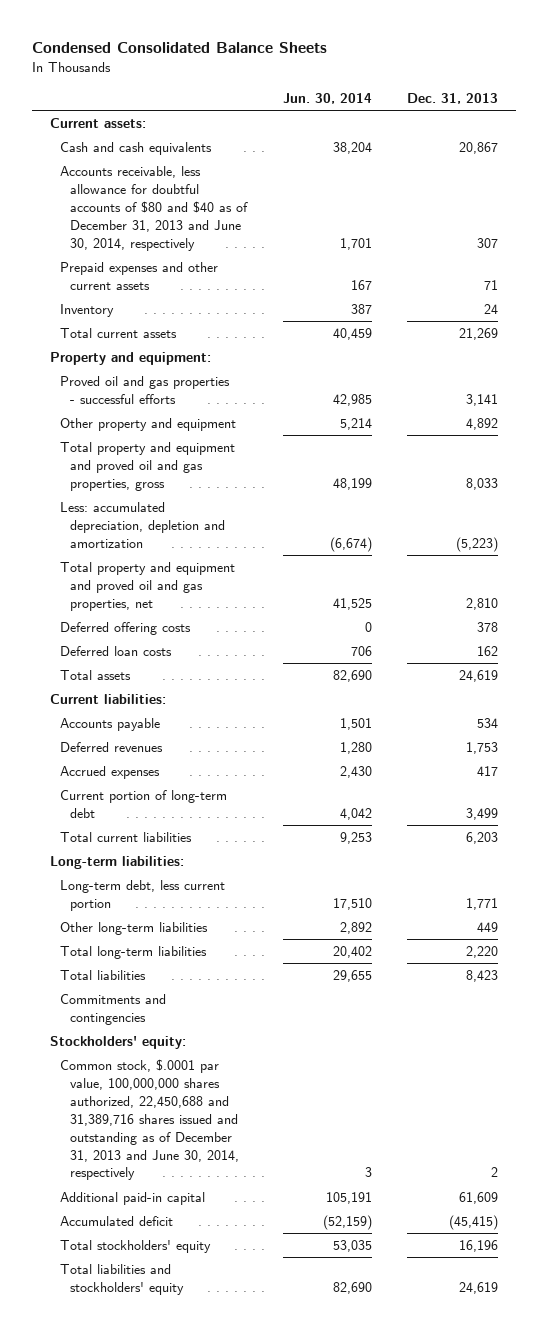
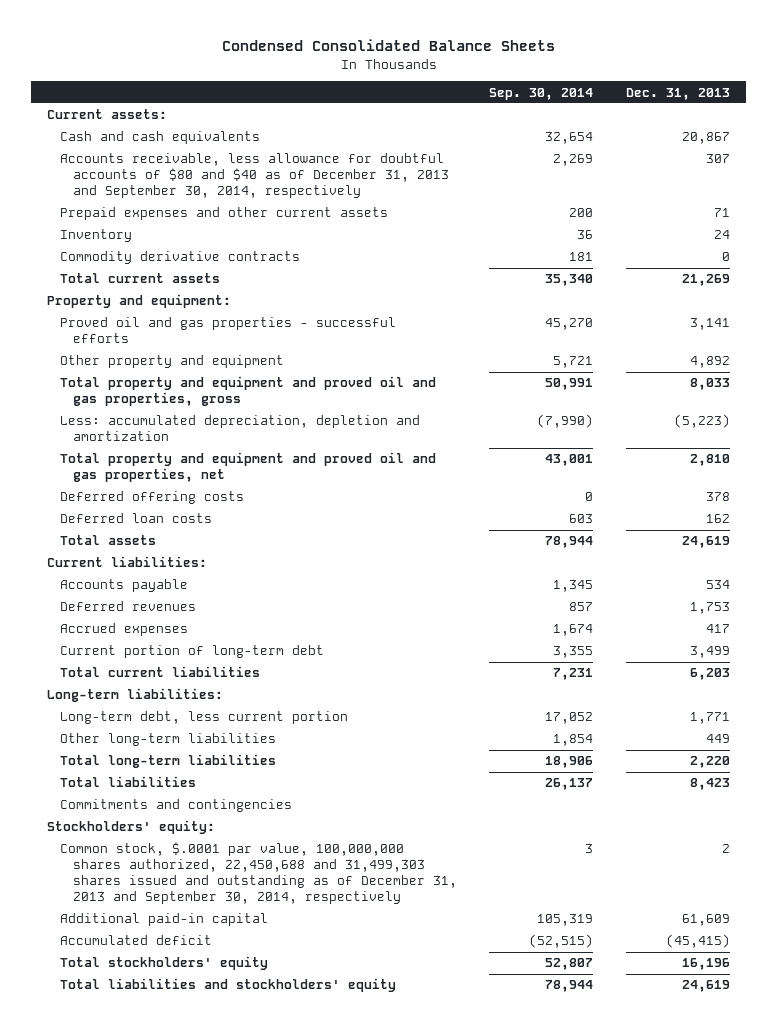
[282,92,372,104] Jun. 30, 2014 -> none
none -> [489,87,594,100] Sep. 30, 2014
[60,165,249,251] Accounts receivable, less allowance for doubtful accounts of $80 and $40 as of December 31, 2013 and June 30, 2014, respectively -> [60,153,449,199] Accounts receivable, less allowance for doubtful accounts of $80 and $40 as of December 31, 2013 and September 30, 2014, respectively
none -> [60,251,301,265] Commodity derivative contracts
[60,1058,240,1181] Common stock, $.0001 par value, 100,000,000 shares authorized, 22,450,688 and 31,389,716 shares issued and outstanding as of December 31, 2013 and June 30, 2014, respectively -> [60,842,457,905] Common stock, $.0001 par value, 100,000,000 shares authorized, 22,450,688 and 31,499,303 shares issued and outstanding as of December 31, 2013 and September 30, 2014, respectively

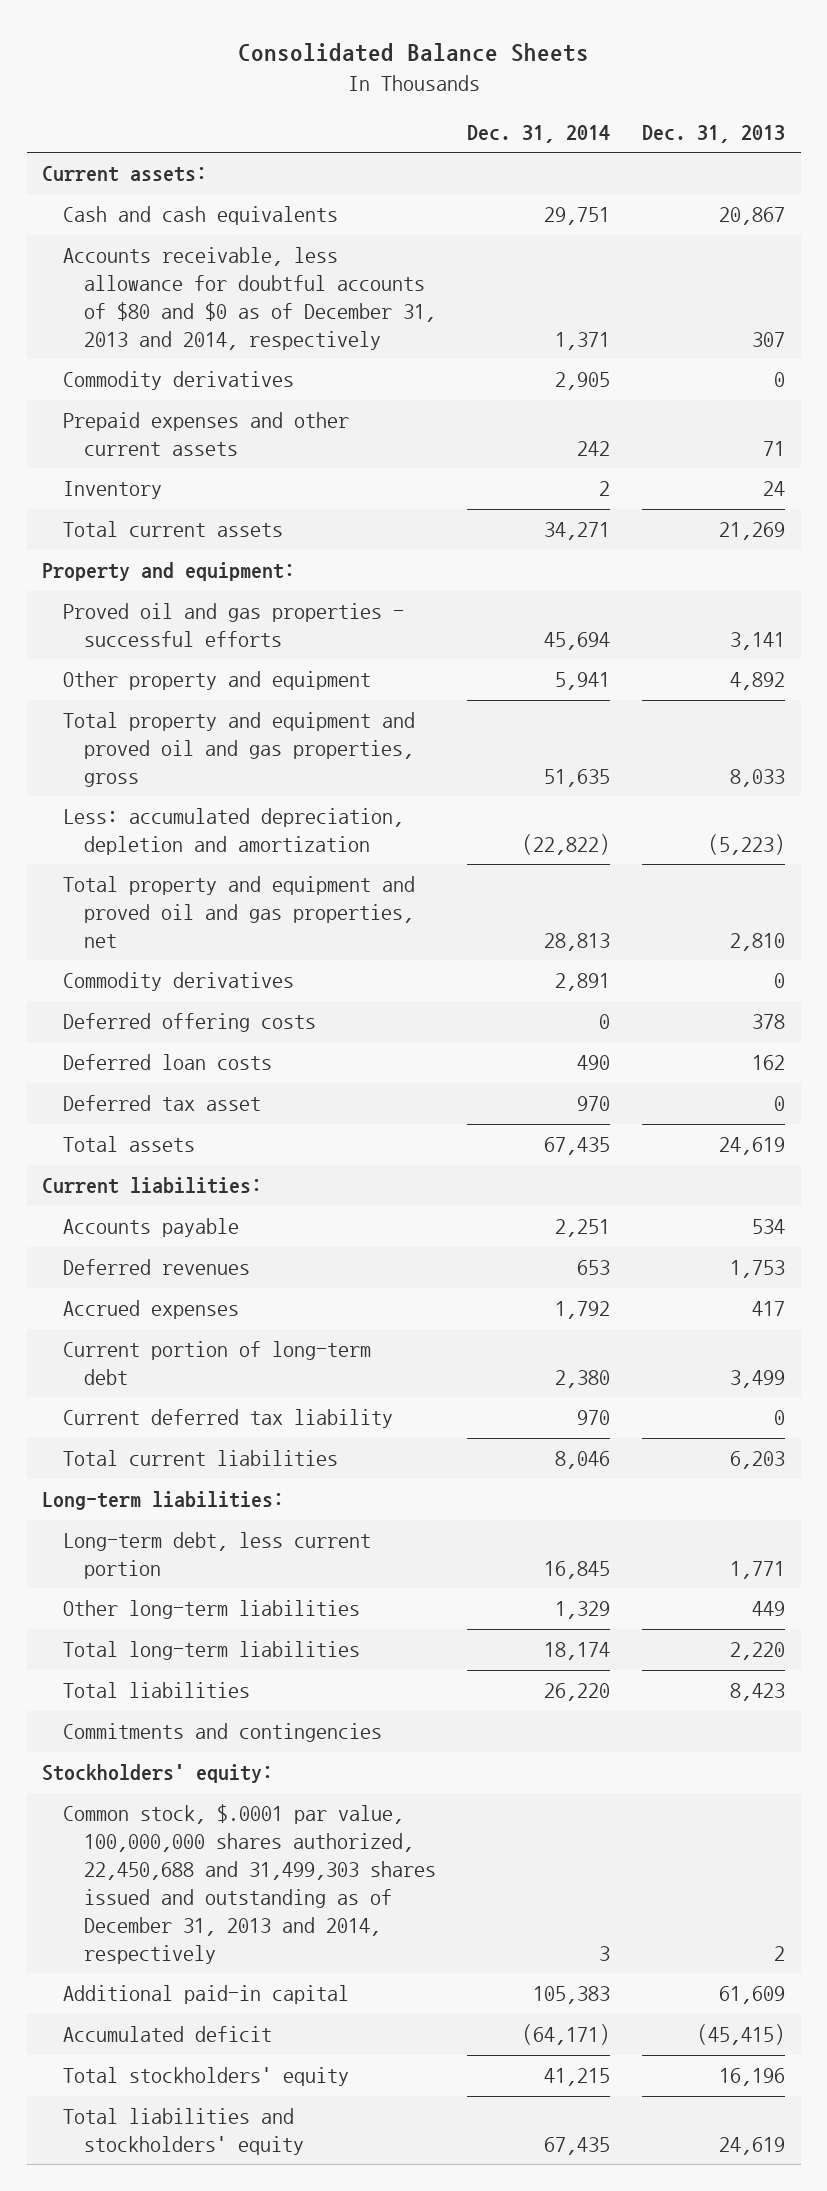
[221,39,555,52] Condensed Consolidated Balance Sheets -> [237,43,589,63] Consolidated Balance Sheets
[489,87,594,100] Sep. 30, 2014 -> none
none -> [467,124,611,143] Dec. 31, 2014
[60,153,449,199] Accounts receivable, less allowance for doubtful accounts of $80 and $40 as of December 31, 2013 and September 30, 2014, respectively -> [63,247,436,350] Accounts receivable, less allowance for doubtful accounts of $80 and $0 as of December 31, 2013 and 2014, respectively
none -> [63,371,295,391] Commodity derivatives
[60,251,301,265] Commodity derivative contracts -> none
none -> [63,972,295,992] Commodity derivatives
none -> [63,1095,262,1112] Deferred tax asset
none -> [63,1409,394,1429] Current deferred tax liability
[60,842,457,905] Common stock, $.0001 par value, 100,000,000 shares authorized, 22,450,688 and 31,499,303 shares issued and outstanding as of December 31, 2013 and September 30, 2014, respectively -> [63,1804,436,1964] Common stock, $.0001 par value, 100,000,000 shares authorized, 22,450,688 and 31,499,303 shares issued and outstanding as of December 31, 2013 and 2014, respectively

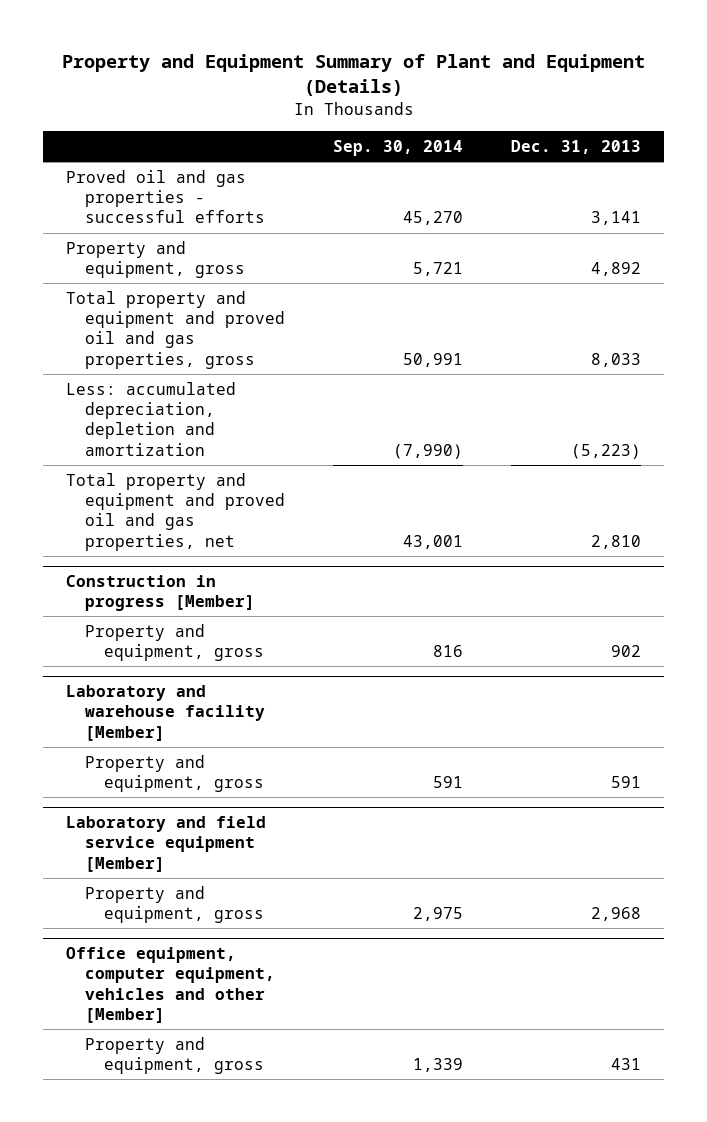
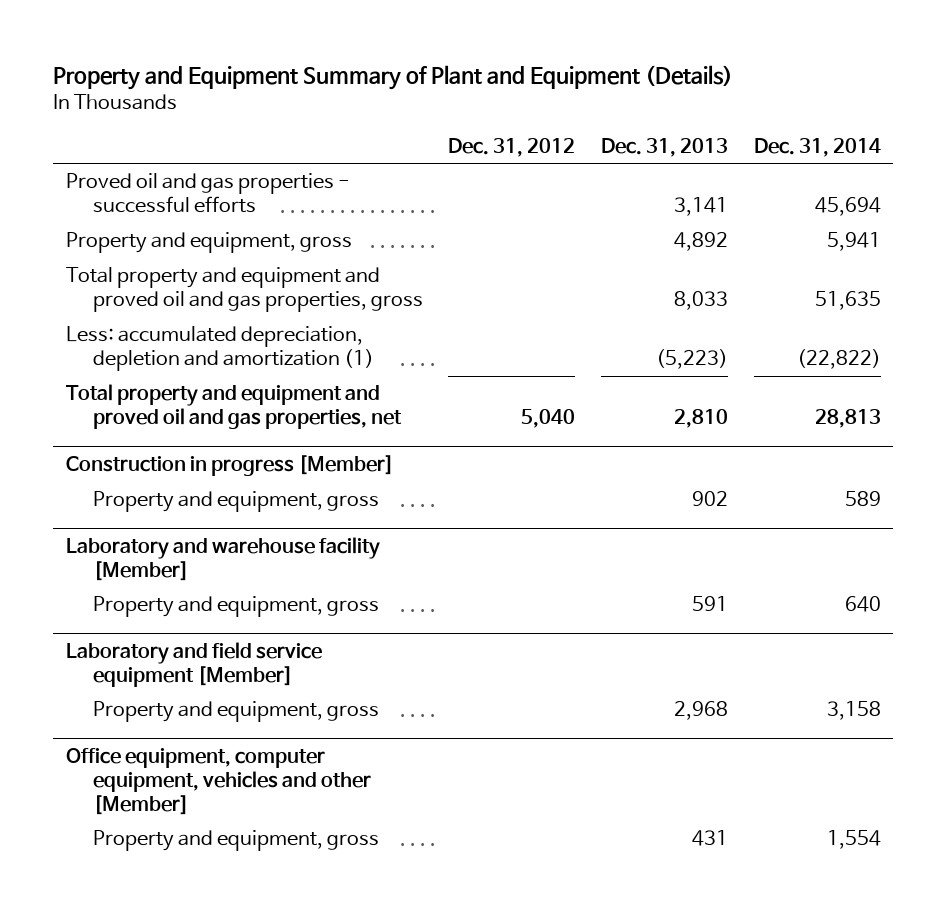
[332,139,463,156] Sep. 30, 2014 -> none
none -> [448,137,576,157] Dec. 31, 2012
none -> [753,137,881,157] Dec. 31, 2014
[66,381,237,456] Less: accumulated depreciation, depletion and amortization -> [65,326,374,372] Less: accumulated depreciation, depletion and amortization (1)

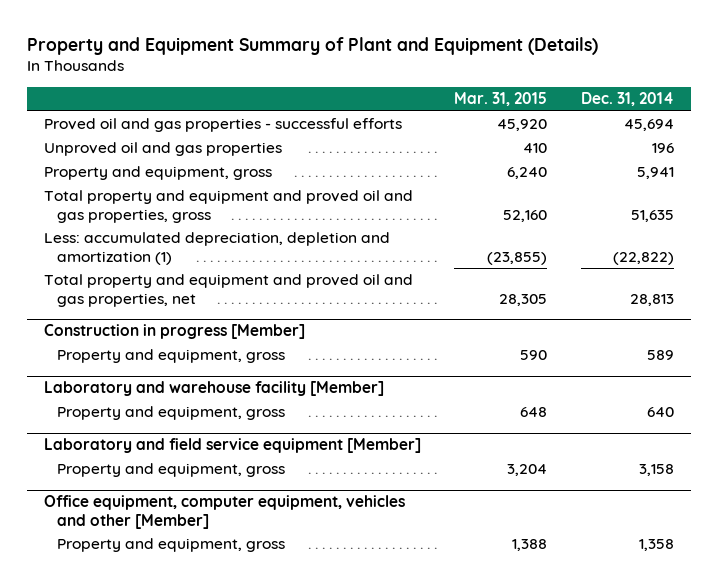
[448,137,576,157] Dec. 31, 2012 -> none
[600,137,728,157] Dec. 31, 2013 -> none
none -> [454,92,548,107] Mar. 31, 2015
none -> [43,142,282,157] Unproved oil and gas properties
[826,830,881,850] 1,554 -> [638,539,674,552] 1,358

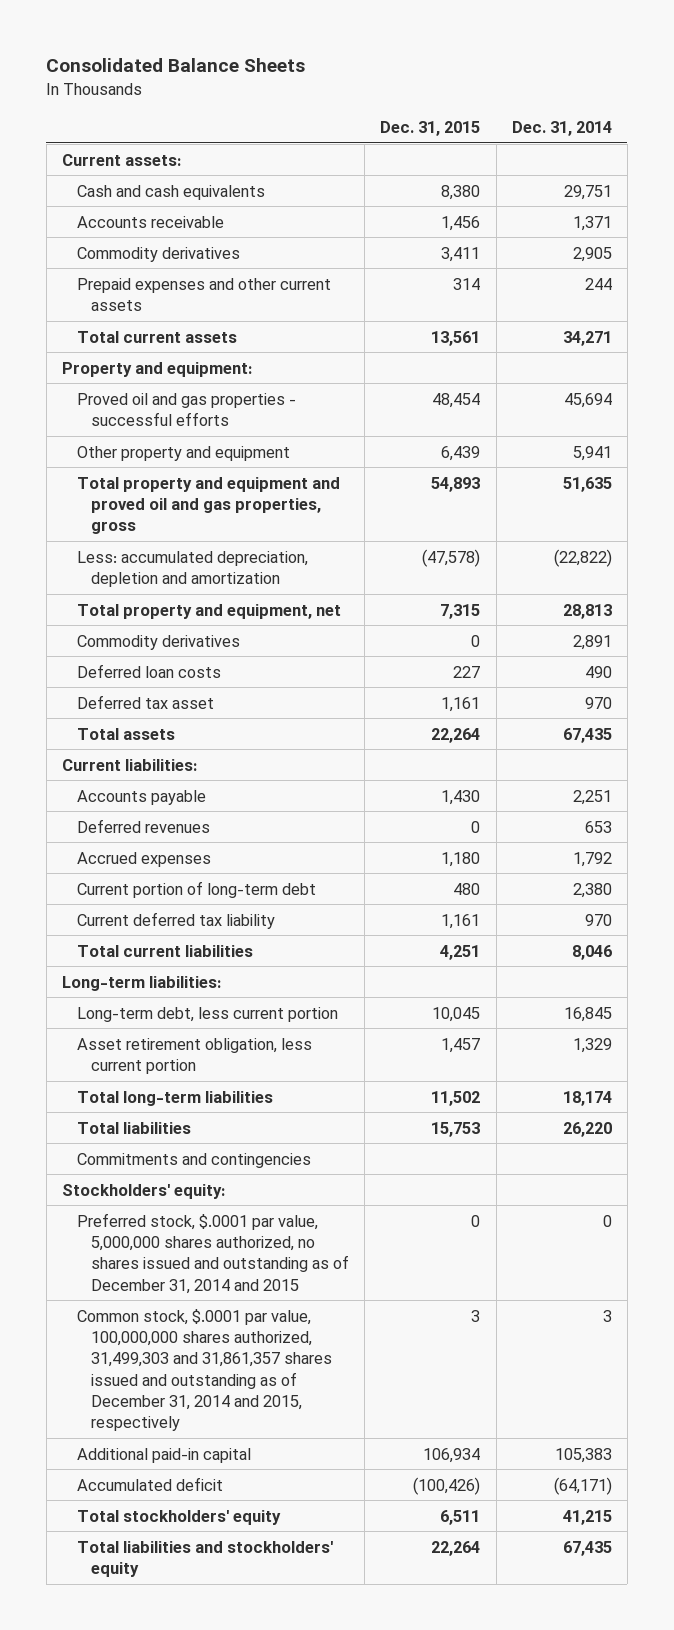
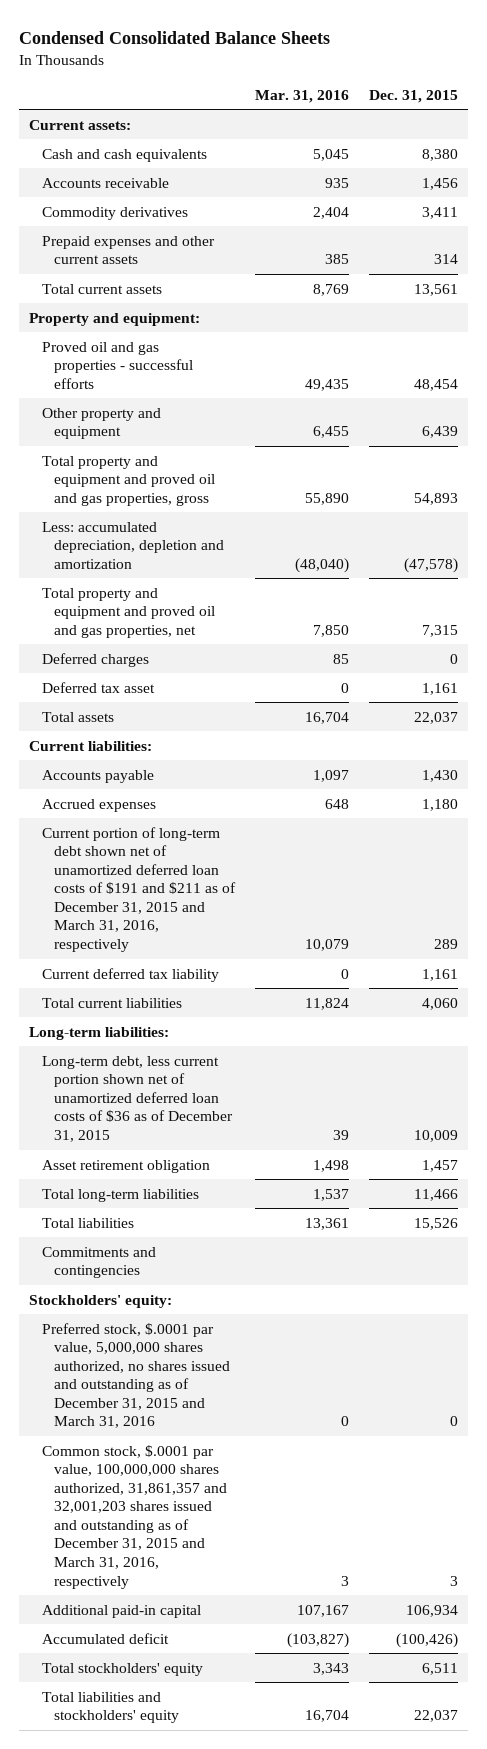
[46,58,306,73] Consolidated Balance Sheets -> [19,30,331,44] Condensed Consolidated Balance Sheets
[511,120,612,136] Dec. 31, 2014 -> none
none -> [255,89,350,103] Mar. 31, 2016
[76,634,240,650] Commodity derivatives -> none
[76,663,221,678] Deferred loan costs -> none
[76,603,341,619] Total property and equipment, net -> [41,587,216,638] Total property and equipment and proved oil and gas properties, net
none -> [41,652,149,667] Deferred charges
[431,727,481,743] 22,264 -> [413,711,458,724] 22,037
[76,818,210,833] Deferred revenues -> none
[76,880,316,898] Current portion of long-term debt -> [41,826,237,953] Current portion of long-term debt shown net of unamortized deferred loan costs of $191 and $211 as of December 31, 2015 and March 31, 2016, respectively
[453,882,481,895] 480 -> [433,939,458,950] 289
[440,944,481,960] 4,251 -> [421,997,458,1010] 4,060
[76,1006,338,1022] Long-term debt, less current portion -> [41,1055,234,1142] Long-term debt, less current portion shown net of unamortized deferred loan costs of $36 as of December 31, 2015
[432,1006,481,1022] 10,045 -> [413,1129,458,1142] 10,009
[76,1037,312,1074] Asset retirement obligation, less current portion -> [41,1159,210,1173] Asset retirement obligation
[431,1090,481,1106] 11,502 -> [413,1188,458,1201] 11,466
[431,1121,481,1137] 15,753 -> [413,1217,458,1230] 15,526
[76,1212,350,1294] Preferred stock, $.0001 par value, 5,000,000 shares authorized, no shares issued and outstanding as of December 31, 2014 and 2015 -> [41,1322,231,1429] Preferred stock, $.0001 par value, 5,000,000 shares authorized, no shares issued and outstanding as of December 31, 2015 and March 31, 2016
[76,1308,333,1432] Common stock, $.0001 par value, 100,000,000 shares authorized, 31,499,303 and 31,861,357 shares issued and outstanding as of December 31, 2014 and 2015, respectively -> [41,1444,228,1589] Common stock, $.0001 par value, 100,000,000 shares authorized, 31,861,357 and 32,001,203 shares issued and outstanding as of December 31, 2015 and March 31, 2016, respectively
[431,1540,481,1556] 22,264 -> [413,1710,458,1723] 22,037

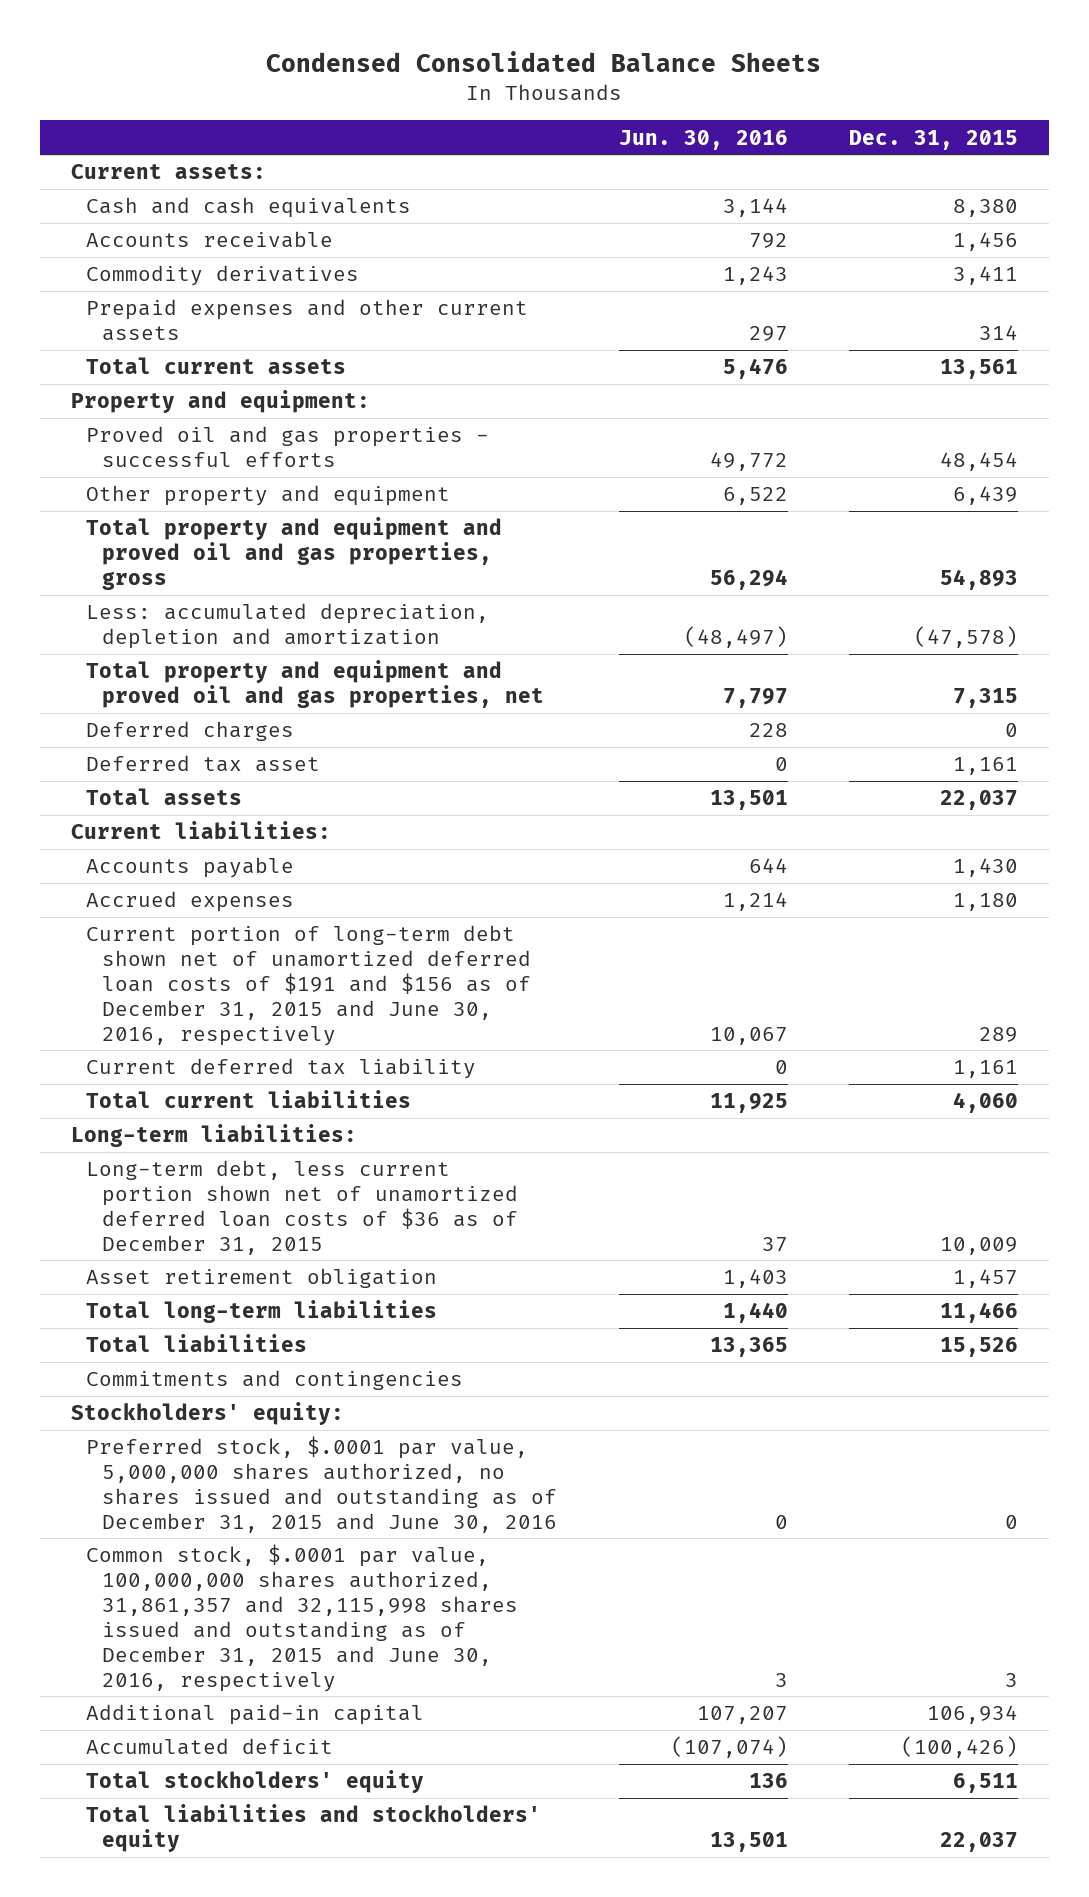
[255,89,350,103] Mar. 31, 2016 -> none
none -> [618,129,788,150] Jun. 30, 2016
[41,826,237,953] Current portion of long-term debt shown net of unamortized deferred loan costs of $191 and $211 as of December 31, 2015 and March 31, 2016, respectively -> [86,925,531,1046] Current portion of long-term debt shown net of unamortized deferred loan costs of $191 and $156 as of December 31, 2015 and June 30, 2016, respectively
[41,1322,231,1429] Preferred stock, $.0001 par value, 5,000,000 shares authorized, no shares issued and outstanding as of December 31, 2015 and March 31, 2016 -> [86,1436,557,1533] Preferred stock, $.0001 par value, 5,000,000 shares authorized, no shares issued and outstanding as of December 31, 2015 and June 30, 2016
[41,1444,228,1589] Common stock, $.0001 par value, 100,000,000 shares authorized, 31,861,357 and 32,001,203 shares issued and outstanding as of December 31, 2015 and March 31, 2016, respectively -> [86,1544,518,1692] Common stock, $.0001 par value, 100,000,000 shares authorized, 31,861,357 and 32,115,998 shares issued and outstanding as of December 31, 2015 and June 30, 2016, respectively

